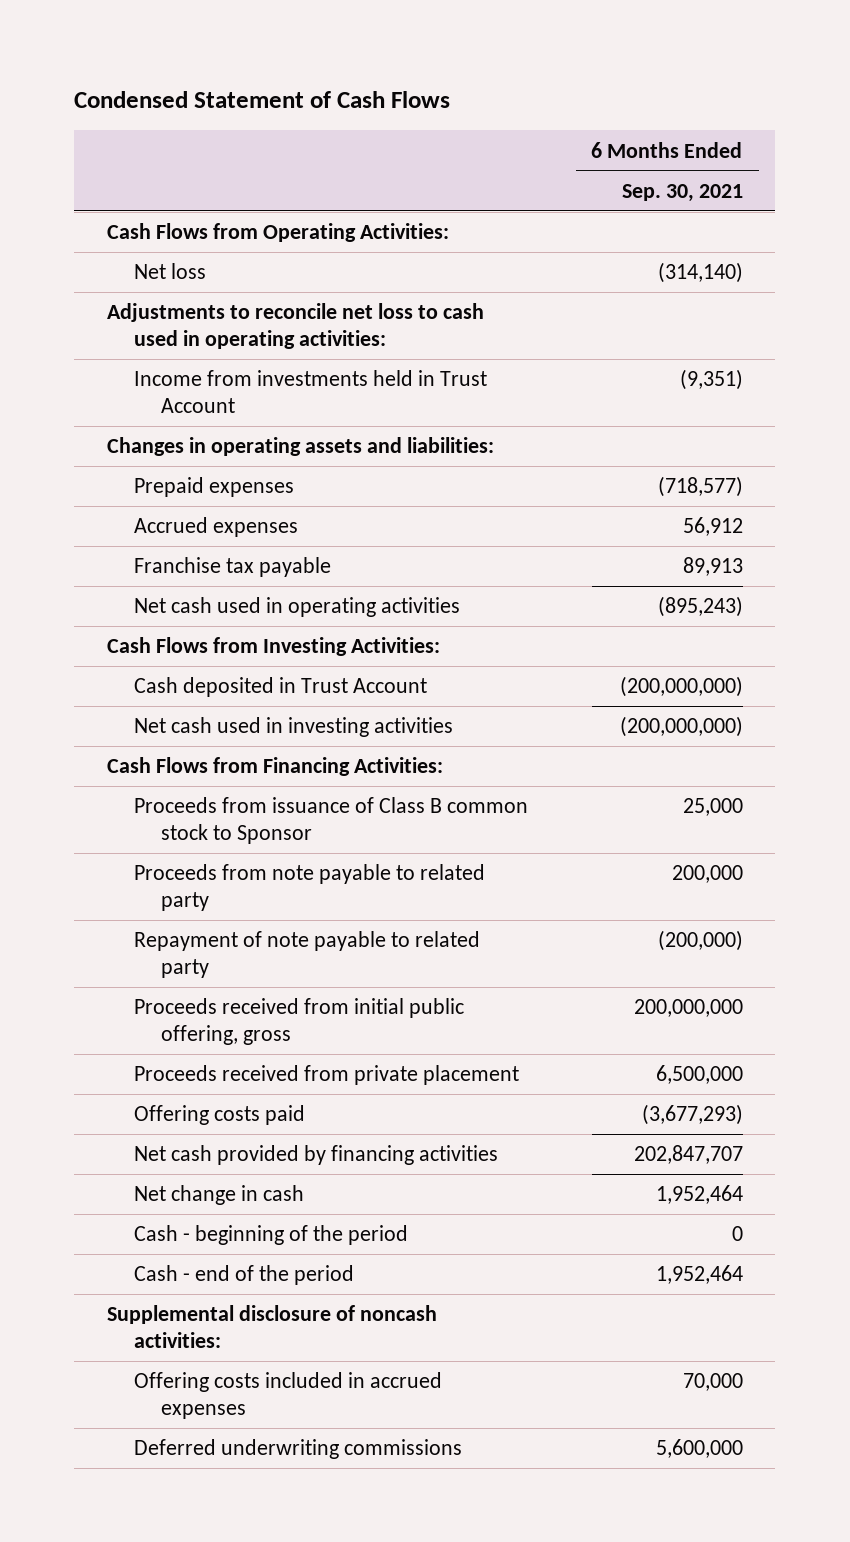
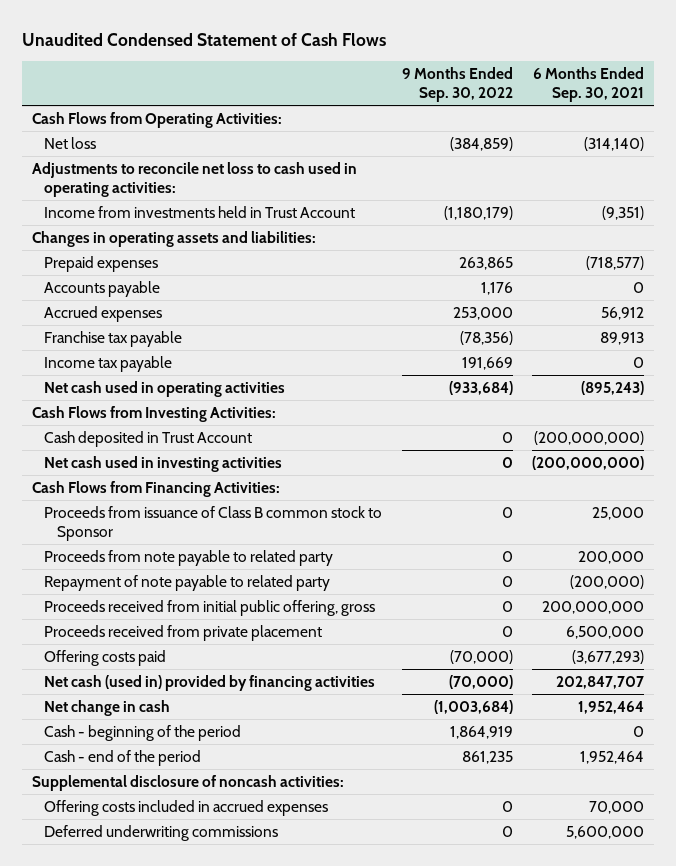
[74,91,451,109] Condensed Statement of Cash Flows -> [22,33,387,47] Unaudited Condensed Statement of Cash Flows
none -> [401,66,513,103] 9 Months Ended Sep. 30, 2022
none -> [44,280,161,297] Accounts payable
none -> [44,355,173,372] Income tax payable
[133,1145,498,1166] Net cash provided by financing activities -> [44,674,376,691] Net cash (used in) provided by financing activities

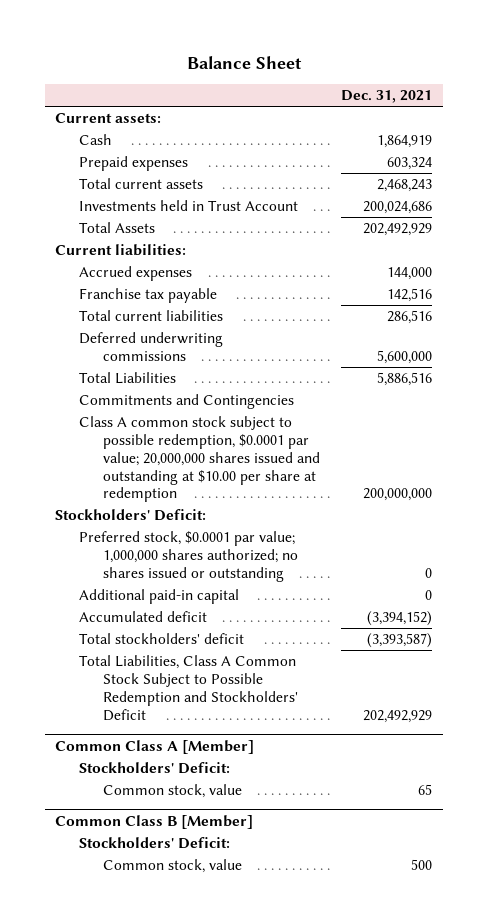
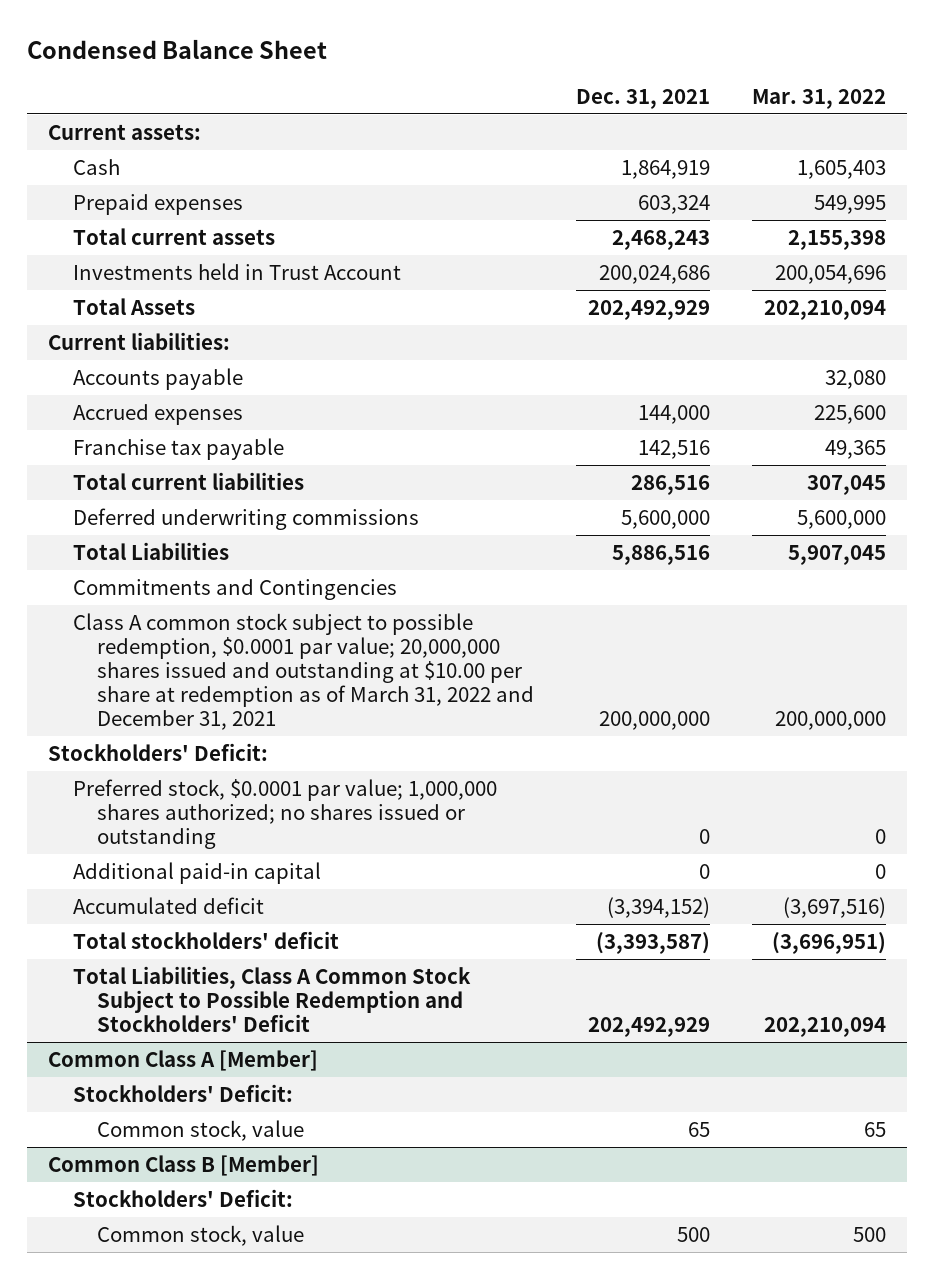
[186,55,302,69] Balance Sheet -> [27,38,328,59] Condensed Balance Sheet
none -> [752,89,887,110] Mar. 31, 2022
none -> [72,367,243,390] Accounts payable
[79,416,320,503] Class A common stock subject to possible redemption, $0.0001 par value; 20,000,000 shares issued and outstanding at $10.00 per share at redemption -> [72,612,535,731] Class A common stock subject to possible redemption, $0.0001 par value; 20,000,000 shares issued and outstanding at $10.00 per share at redemption as of March 31, 2022 and December 31, 2021

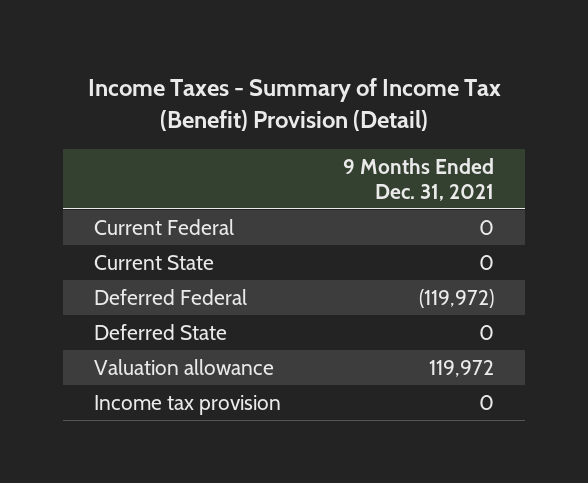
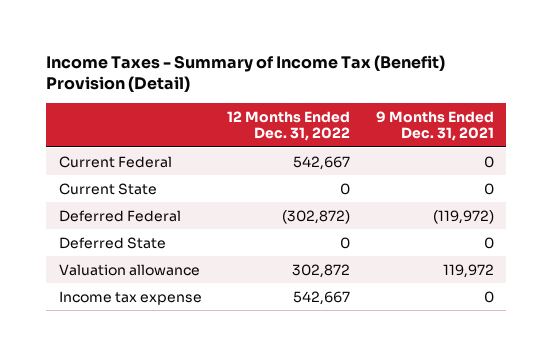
none -> [227,110,351,142] 12 Months Ended Dec. 31, 2022
[93,394,281,415] Income tax provision -> [58,290,202,305] Income tax expense

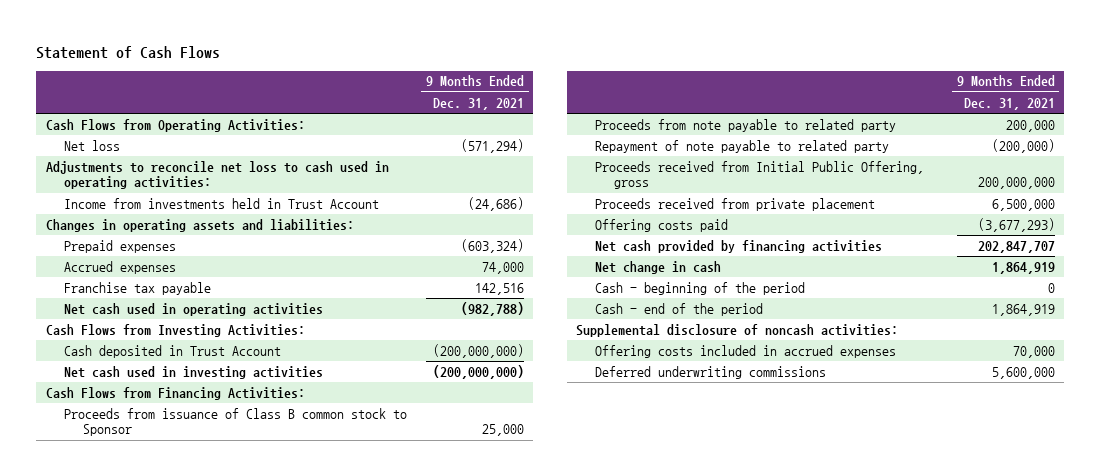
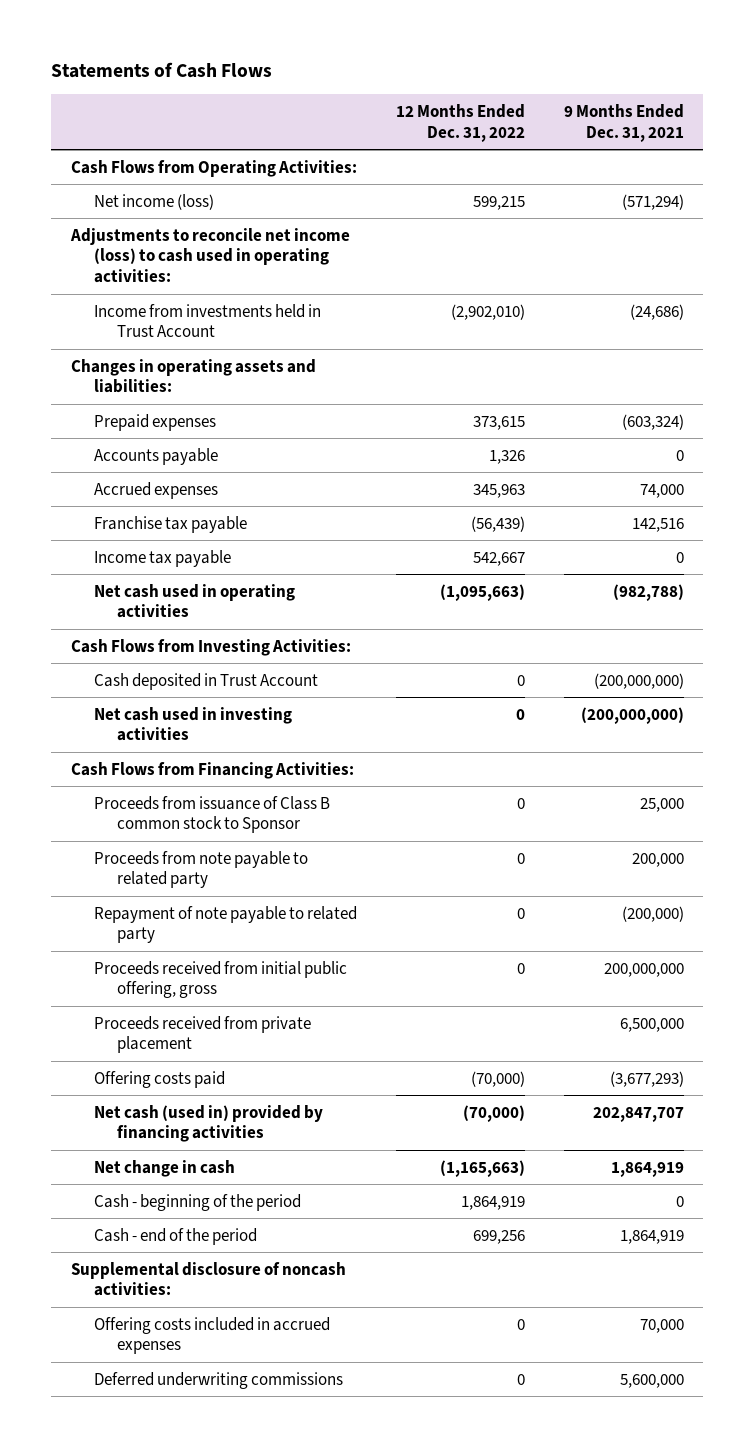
[36,46,221,60] Statement of Cash Flows -> [51,62,273,79] Statements of Cash Flows
none -> [395,103,525,142] 12 Months Ended Dec. 31, 2022
[64,139,121,151] Net loss -> [93,193,214,210] Net income (loss)
[45,160,389,190] Adjustments to reconcile net loss to cash used in operating activities: -> [69,227,350,284] Adjustments to reconcile net income (loss) to cash used in operating activities:
none -> [93,447,218,465] Accounts payable
none -> [93,549,231,567] Income tax payable
[595,160,925,190] Proceeds received from Initial Public Offering, gross -> [93,960,347,999] Proceeds received from initial public offering, gross
[595,239,883,253] Net cash provided by financing activities -> [93,1104,323,1143] Net cash (used in) provided by financing activities

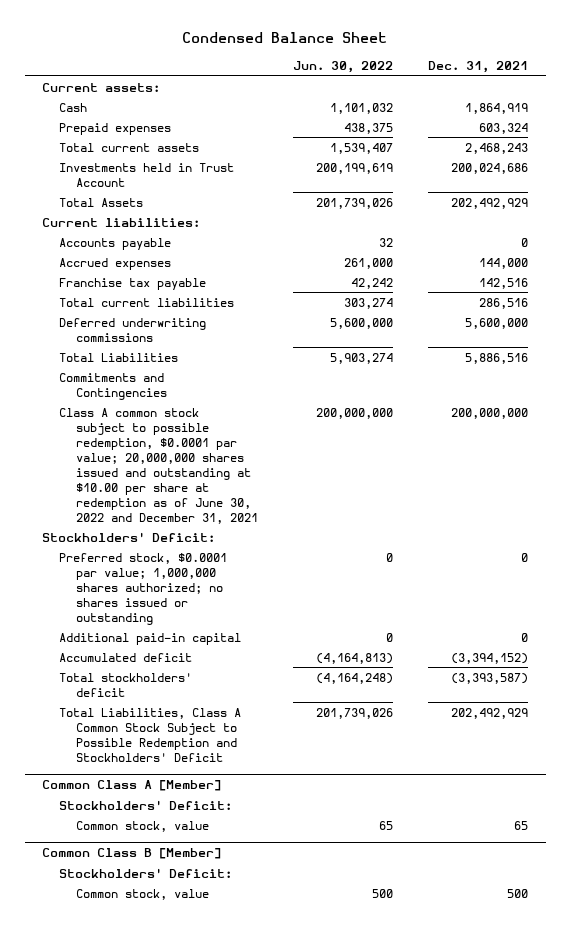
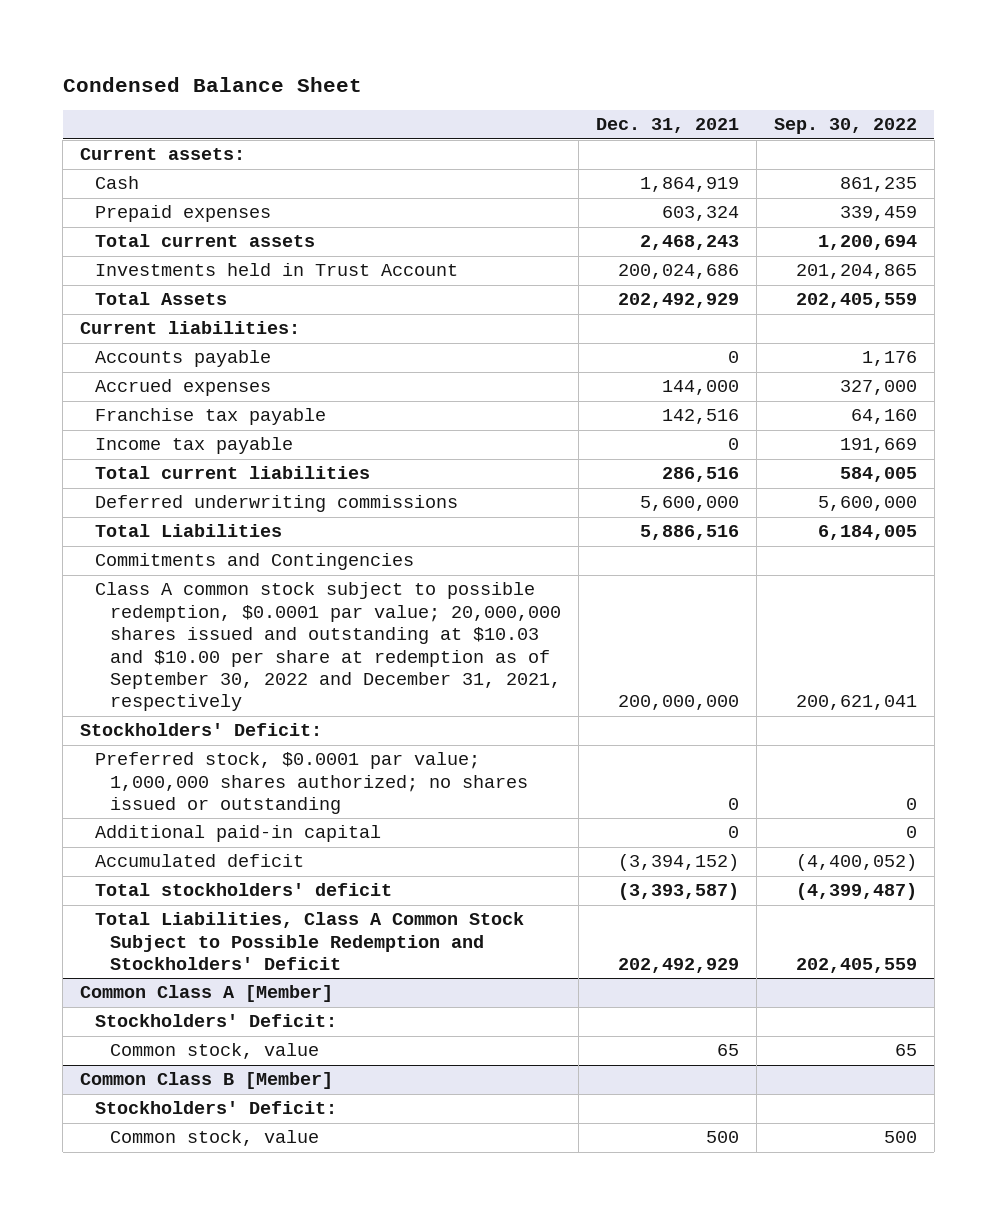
[293,60,394,73] Jun. 30, 2022 -> none
none -> [773,118,917,135] Sep. 30, 2022
none -> [95,437,294,455] Income tax payable
[59,407,258,524] Class A common stock subject to possible redemption, $0.0001 par value; 20,000,000 shares issued and outstanding at $10.00 per share at redemption as of June 30, 2022 and December 31, 2021 -> [95,582,562,712] Class A common stock subject to possible redemption, $0.0001 par value; 20,000,000 shares issued and outstanding at $10.03 and $10.00 per share at redemption as of September 30, 2022 and December 31, 2021, respectively

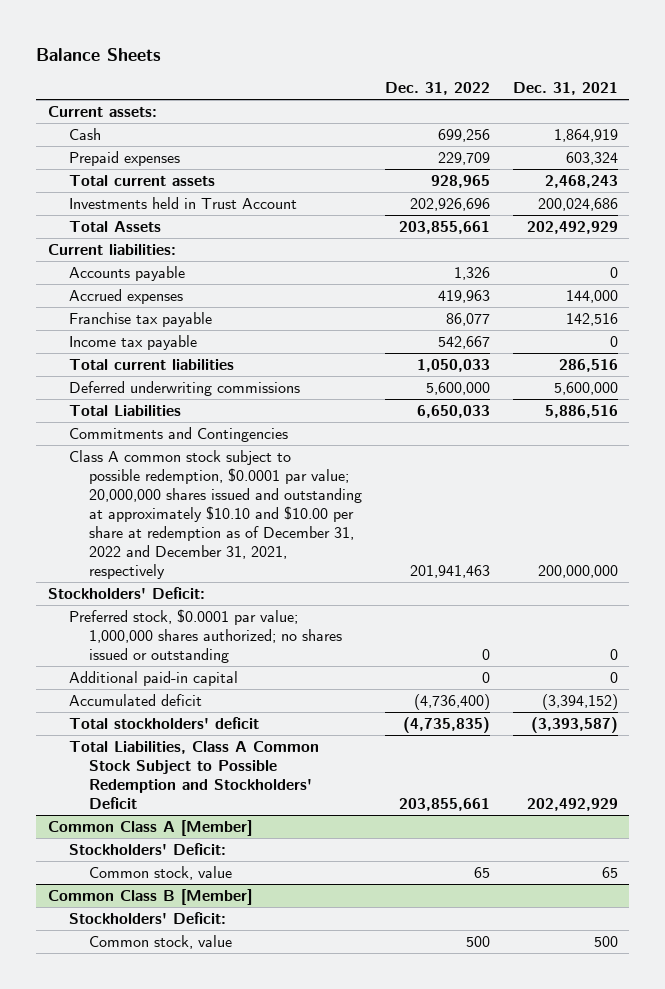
[62,76,362,92] Condensed Balance Sheet -> [36,47,162,61] Balance Sheets
[773,118,917,135] Sep. 30, 2022 -> none
none -> [385,82,491,96] Dec. 31, 2022
[95,582,562,712] Class A common stock subject to possible redemption, $0.0001 par value; 20,000,000 shares issued and outstanding at $10.03 and $10.00 per share at redemption as of September 30, 2022 and December 31, 2021, respectively -> [68,450,363,580] Class A common stock subject to possible redemption, $0.0001 par value; 20,000,000 shares issued and outstanding at approximately $10.10 and $10.00 per share at redemption as of December 31, 2022 and December 31, 2021, respectively

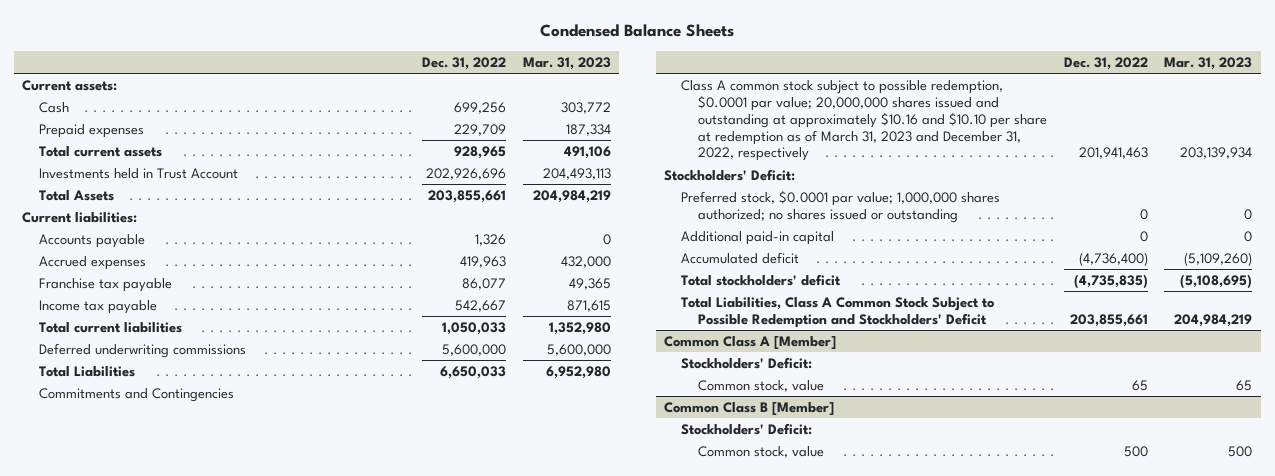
[36,47,162,61] Balance Sheets -> [540,24,735,38] Condensed Balance Sheets
[512,82,618,96] Dec. 31, 2021 -> none
none -> [522,56,611,70] Mar. 31, 2023
[68,450,363,580] Class A common stock subject to possible redemption, $0.0001 par value; 20,000,000 shares issued and outstanding at approximately $10.10 and $10.00 per share at redemption as of December 31, 2022 and December 31, 2021, respectively -> [680,79,1047,162] Class A common stock subject to possible redemption, $0.0001 par value; 20,000,000 shares issued and outstanding at approximately $10.16 and $10.10 per share at redemption as of March 31, 2023 and December 31, 2022, respectively

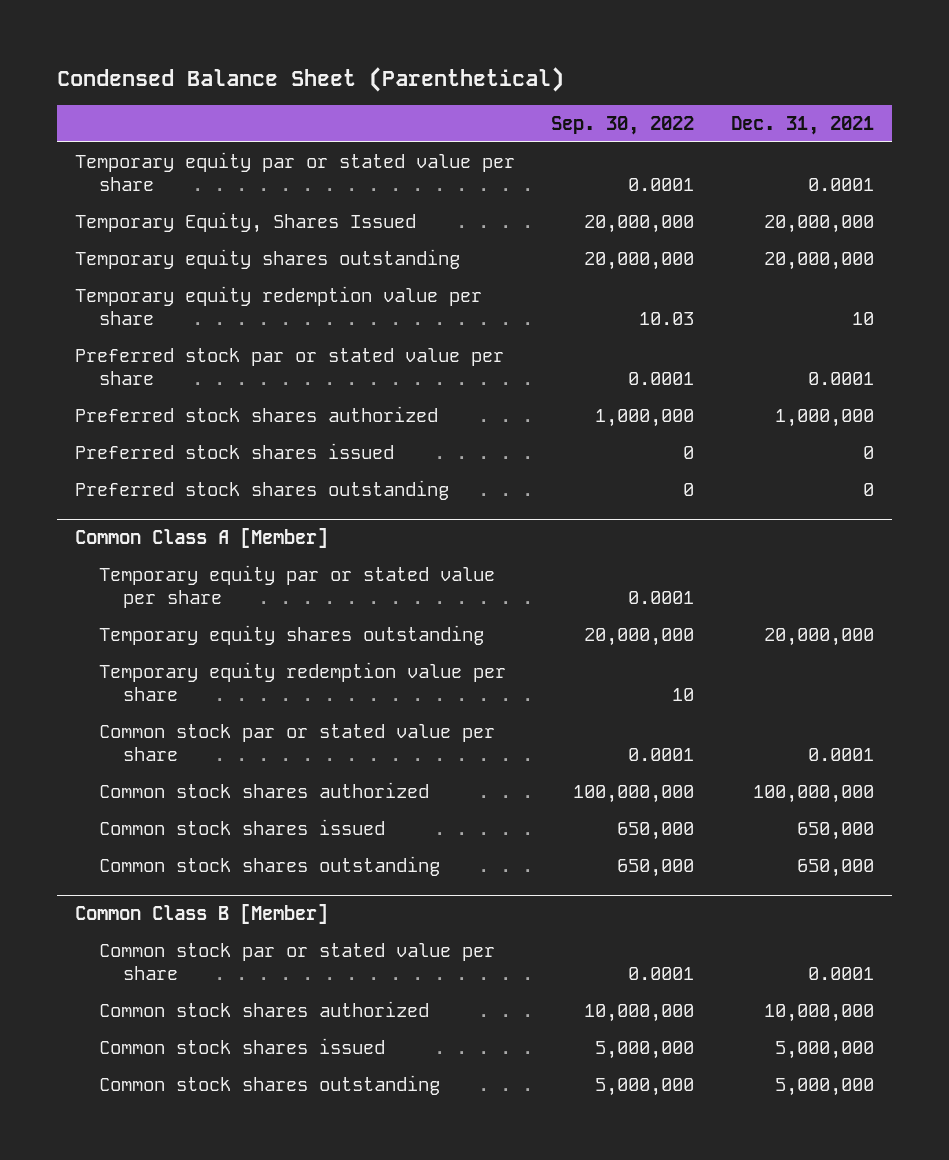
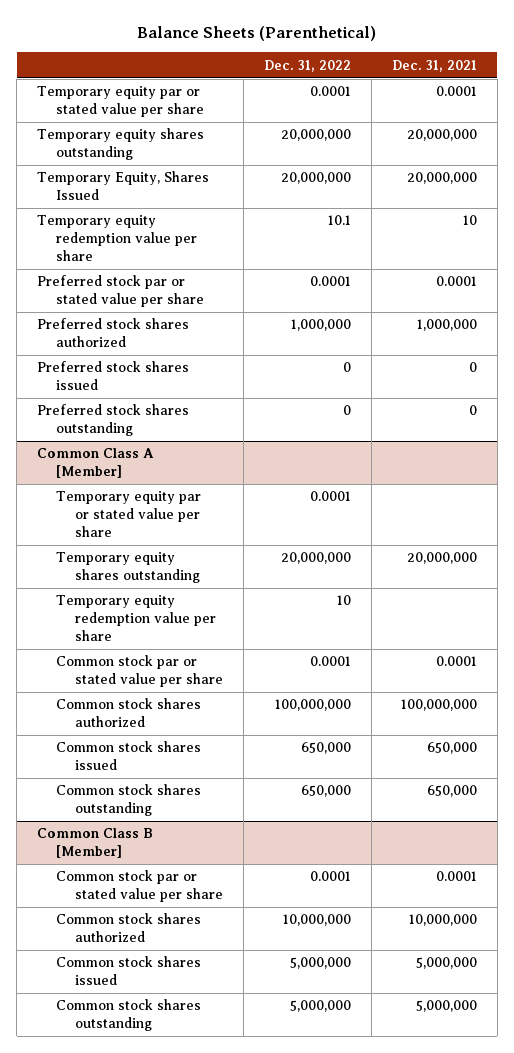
[56,67,564,93] Condensed Balance Sheet (Parenthetical) -> [137,26,377,42] Balance Sheets (Parenthetical)
[551,116,695,136] Sep. 30, 2022 -> none
none -> [263,59,351,72] Dec. 31, 2022
[74,212,416,234] Temporary Equity, Shares Issued -> [37,171,210,201] Temporary Equity, Shares Issued

